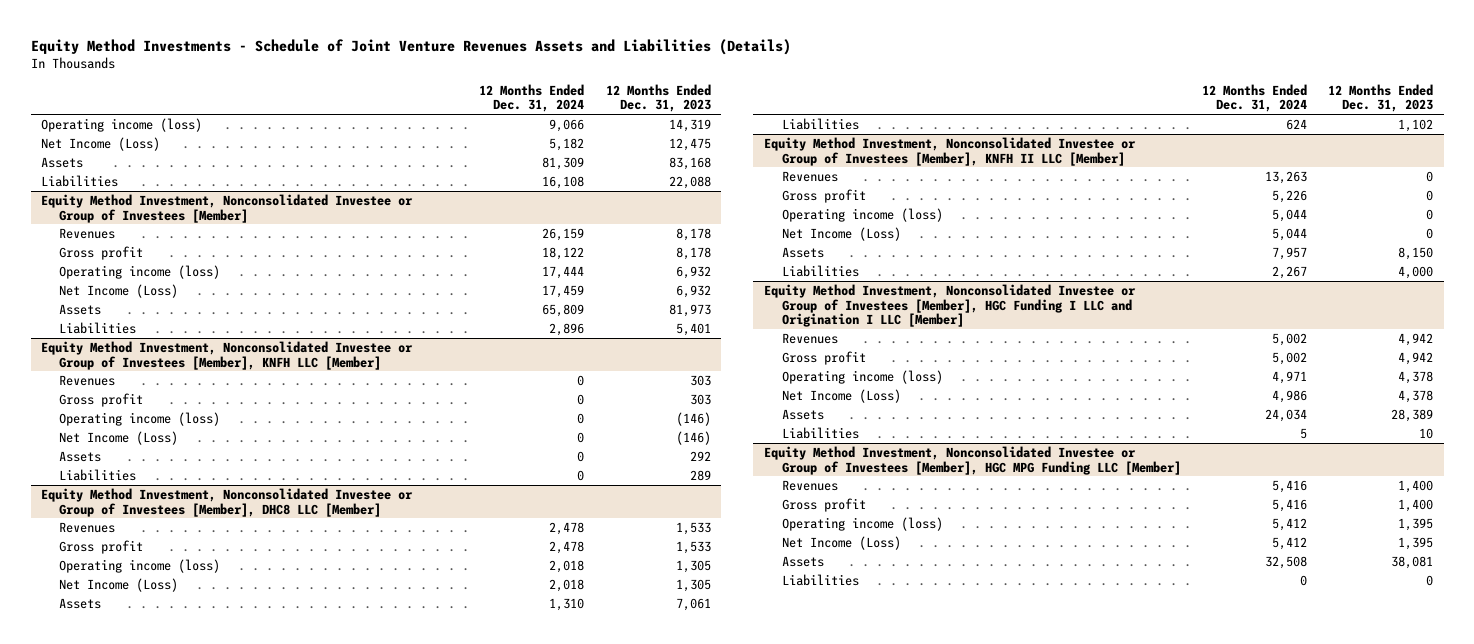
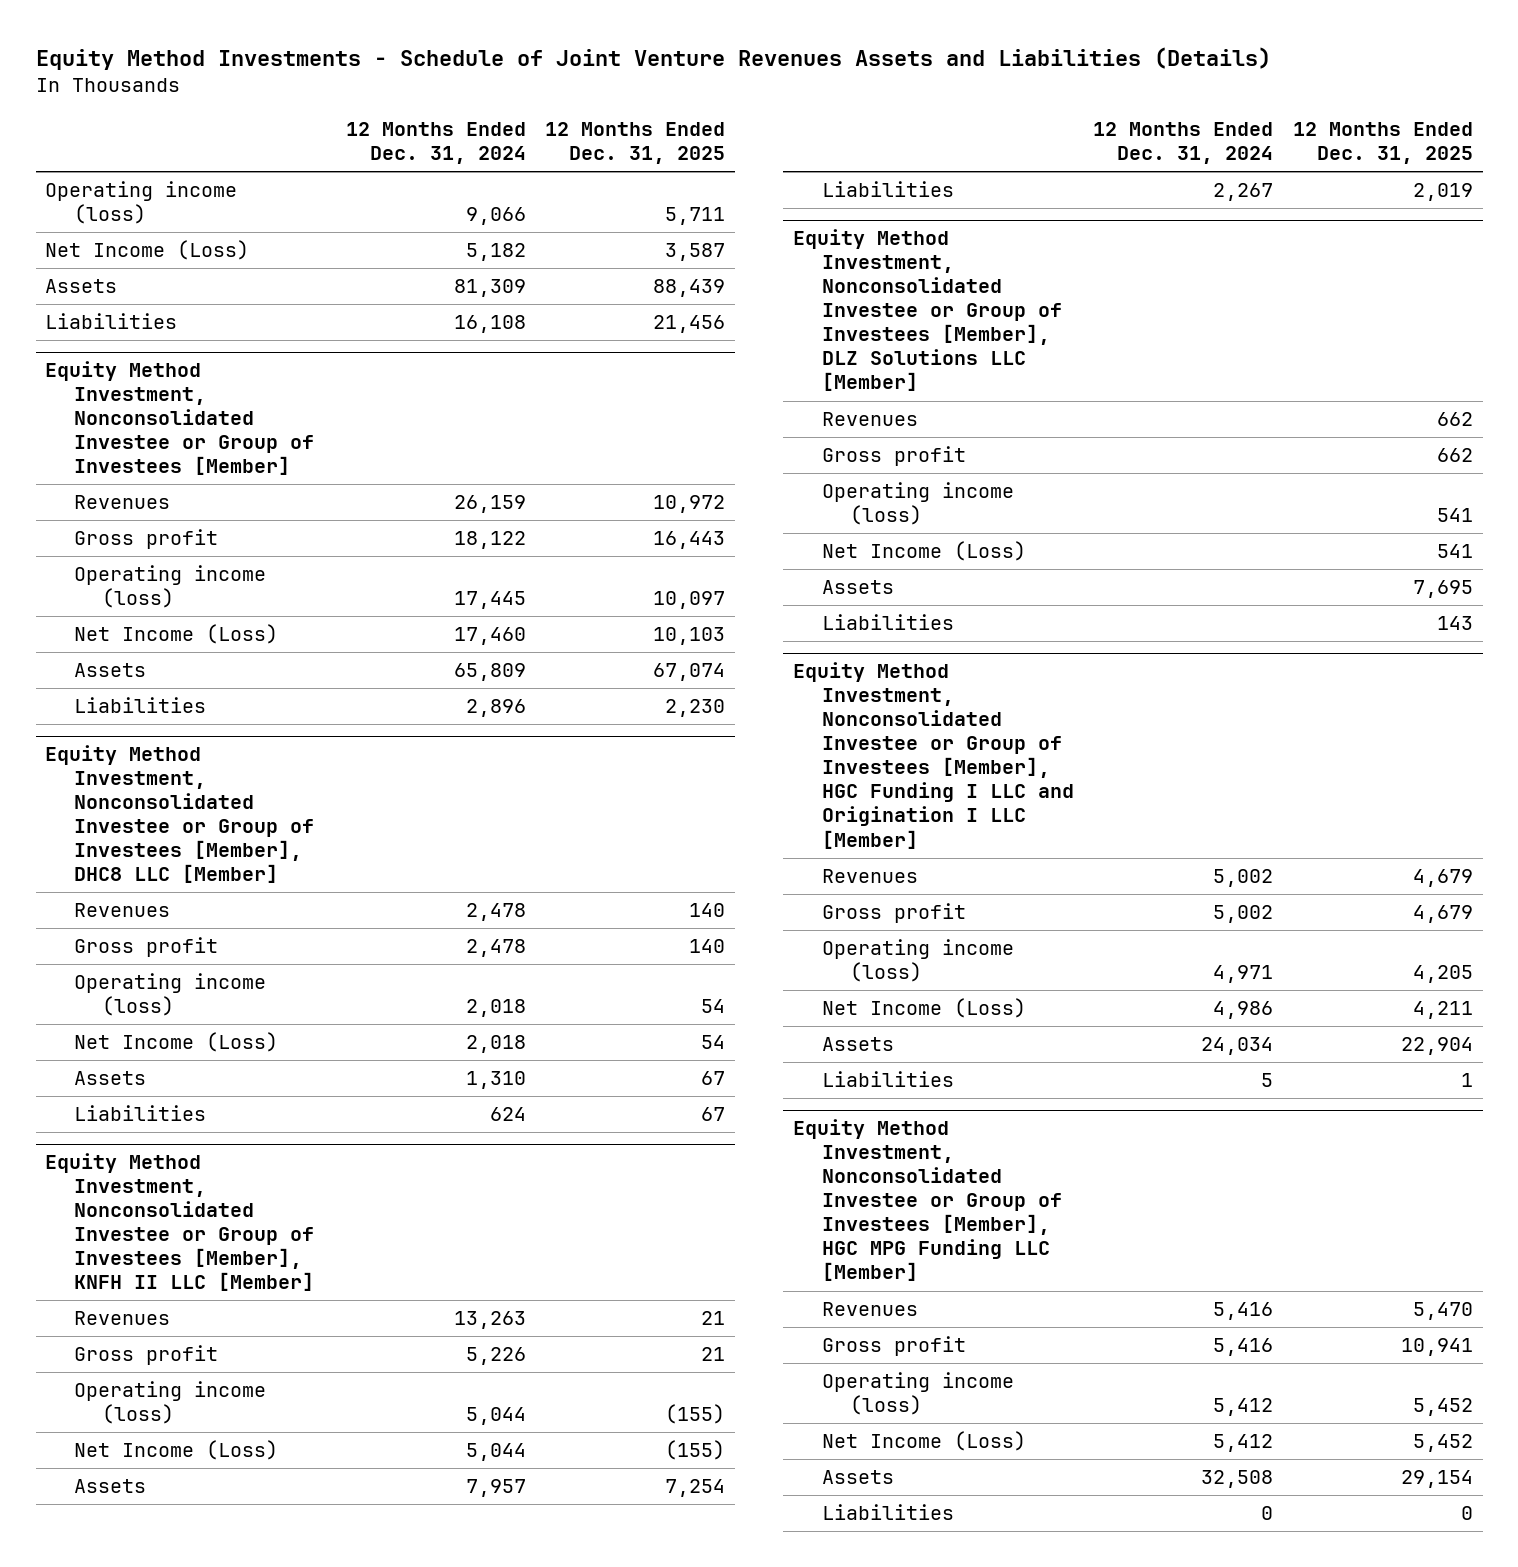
[605,83,711,113] 12 Months Ended Dec. 31, 2023 -> none
none -> [545,122,726,165] 12 Months Ended Dec. 31, 2025
[542,265,585,279] 17,444 -> [453,591,526,610] 17,445
[542,284,585,298] 17,459 -> [453,627,526,646] 17,460
[41,340,414,370] Equity Method Investment, Nonconsolidated Investee or Group of Investees [Member], KNFH LLC [Member] -> none
[59,374,116,386] Revenues -> none
[59,392,144,407] Gross profit -> none
[59,411,221,426] Operating income (loss) -> none
[59,430,179,445] Net Income (Loss) -> none
[59,450,102,462] Assets -> none
[59,468,137,481] Liabilities -> none
none -> [793,229,1062,392] Equity Method Investment, Nonconsolidated Investee or Group of Investees [Member], DLZ Solutions LLC [Member]
none -> [821,412,918,427] Revenues
none -> [821,446,966,467] Gross profit
none -> [821,482,1014,526] Operating income (loss)
none -> [821,541,1026,562] Net Income (Loss)
none -> [821,580,894,595] Assets
none -> [821,614,954,631] Liabilities

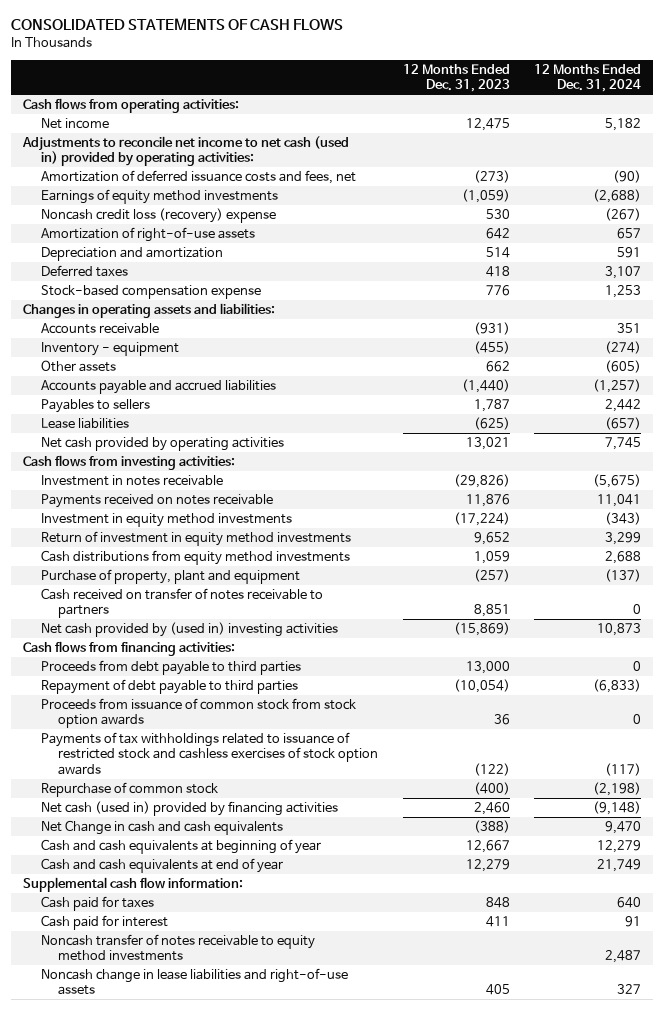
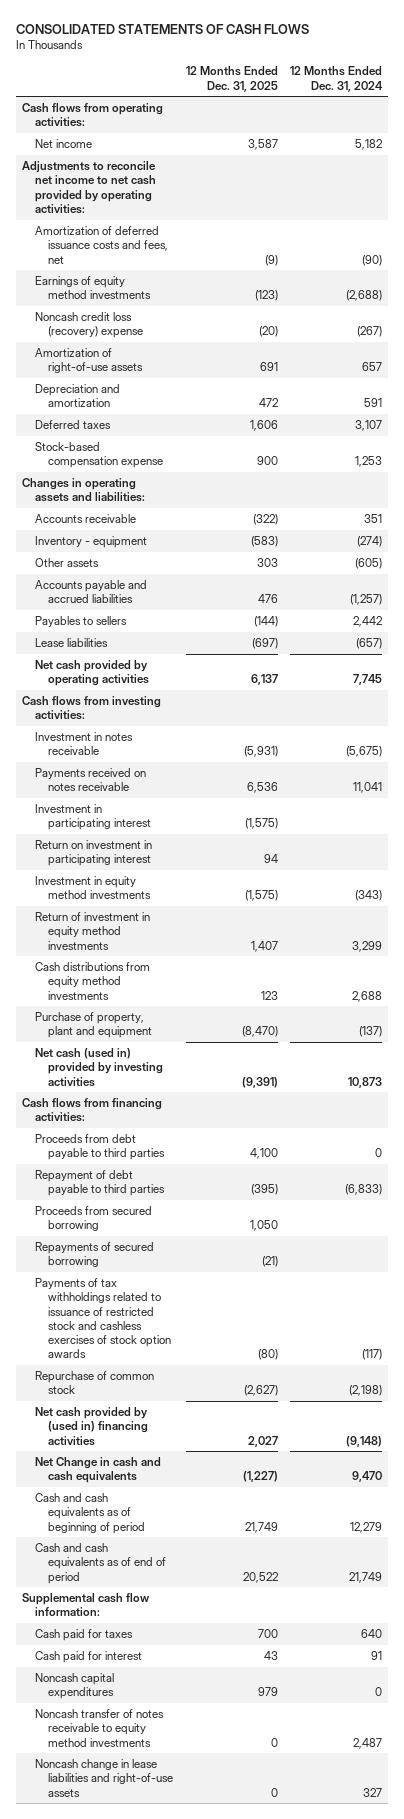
[402,63,510,93] 12 Months Ended Dec. 31, 2023 -> none
none -> [185,66,278,92] 12 Months Ended Dec. 31, 2025
[21,136,349,167] Adjustments to reconcile net income to net cash (used in) provided by operating activities: -> [22,161,157,214] Adjustments to reconcile net income to net cash provided by operating activities:
none -> [35,804,152,831] Investment in participating interest
none -> [35,840,153,867] Return on investment in participating interest
[40,588,323,619] Cash received on transfer of notes receivable to partners -> none
[40,622,338,638] Net cash provided by (used in) investing activities -> [35,1048,164,1087] Net cash (used in) provided by investing activities
[40,698,356,729] Proceeds from issuance of common stock from stock option awards -> none
none -> [35,1206,153,1232] Proceeds from secured borrowing
none -> [35,1242,155,1268] Repayments of secured borrowing
[40,801,338,817] Net cash (used in) provided by financing activities -> [35,1407,149,1446] Net cash provided by (used in) financing activities
[40,839,321,855] Cash and cash equivalents at beginning of year -> [35,1493,146,1534] Cash and cash equivalents as of beginning of period
[40,858,283,874] Cash and cash equivalents at end of year -> [35,1543,167,1584] Cash and cash equivalents as of end of period
none -> [35,1673,115,1700] Noncash capital expenditures

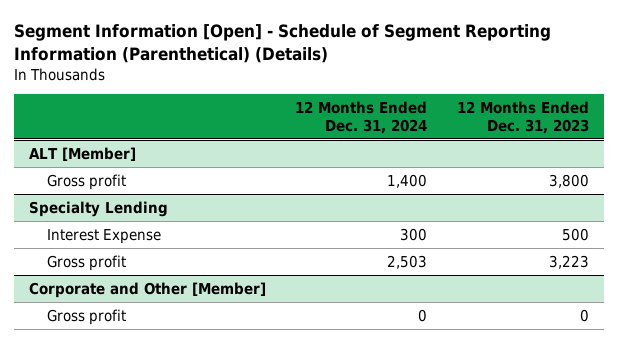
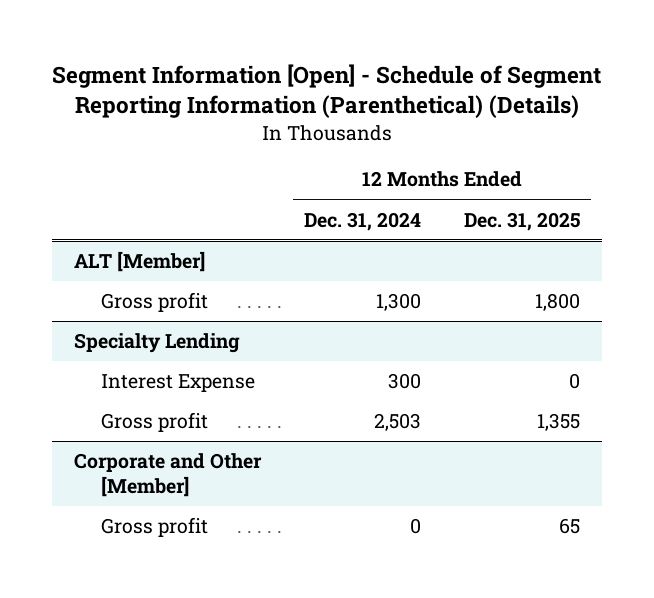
[456,100,589,134] 12 Months Ended Dec. 31, 2023 -> none
none -> [464,211,581,231] Dec. 31, 2025
[387,173,428,188] 1,400 -> [375,293,421,312] 1,300

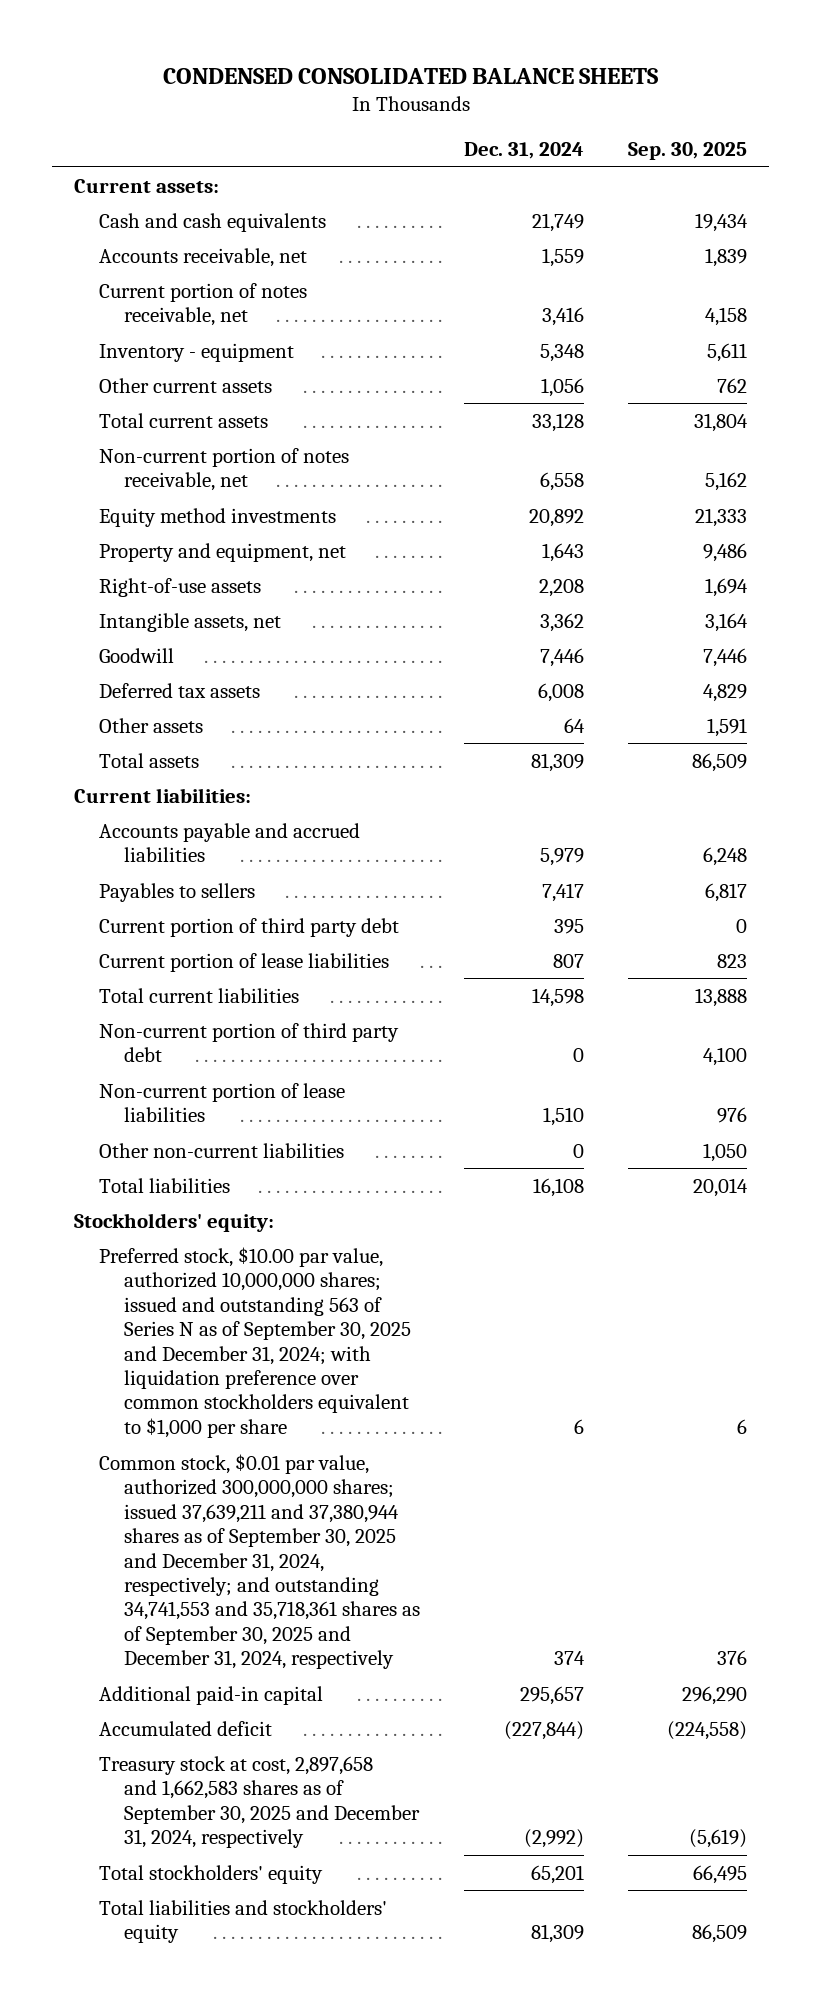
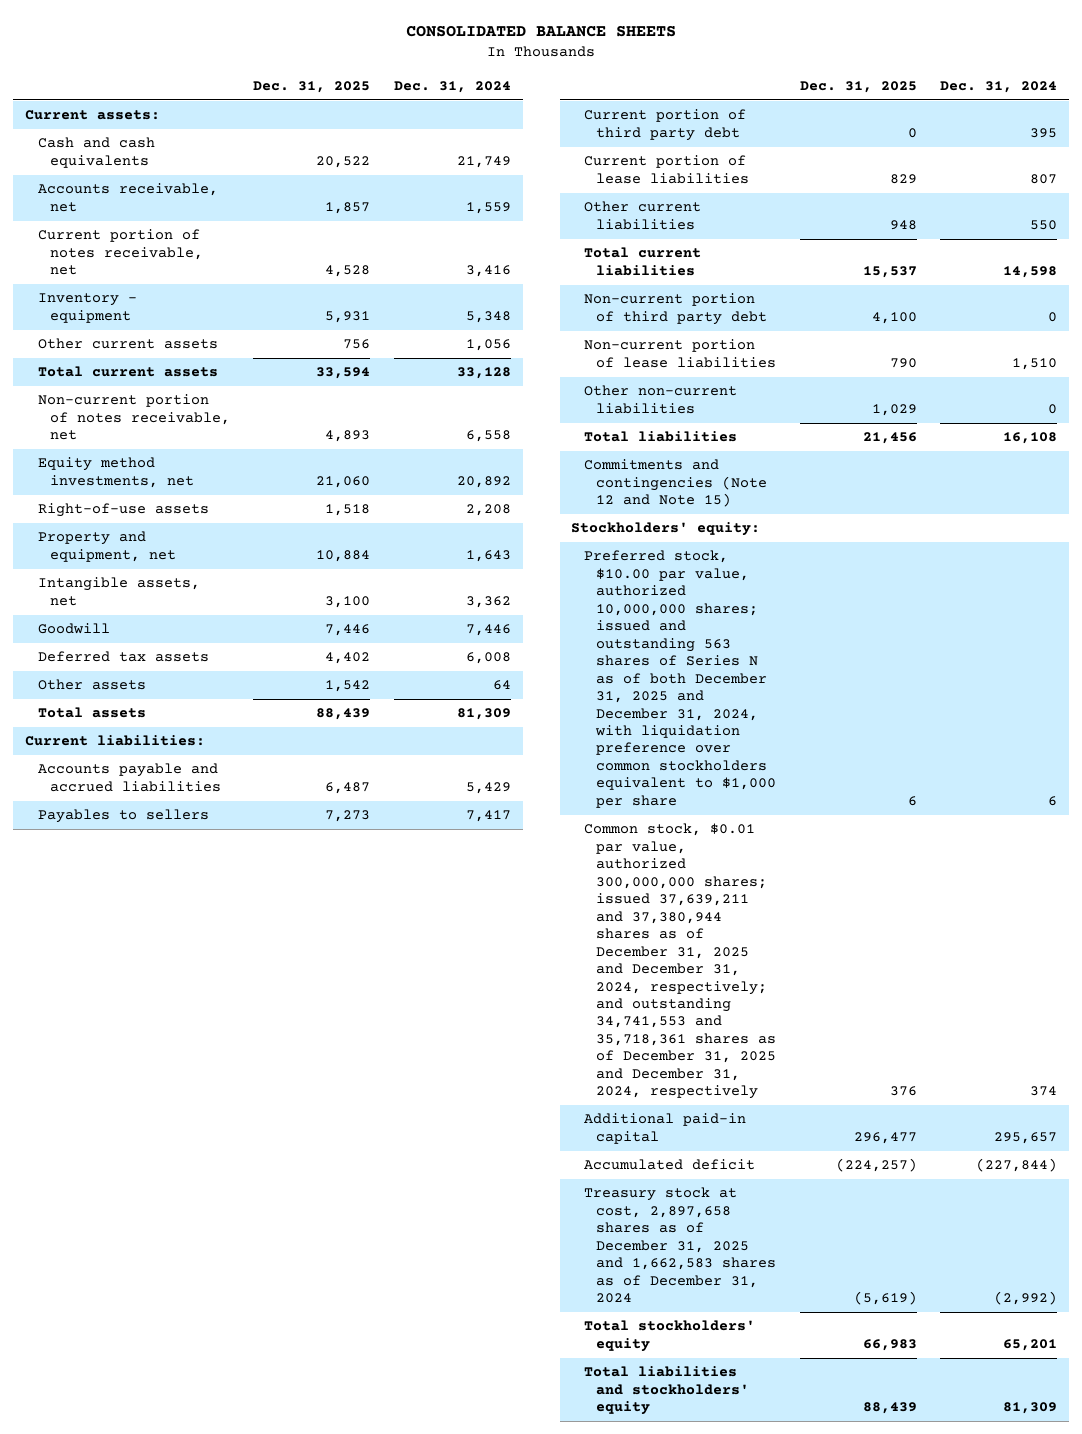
[162,67,658,84] CONDENSED CONSOLIDATED BALANCE SHEETS -> [406,25,677,38] CONSOLIDATED BALANCE SHEETS
[628,142,748,161] Sep. 30, 2025 -> none
none -> [253,80,371,93] Dec. 31, 2025
[99,507,337,527] Equity method investments -> [37,457,194,488] Equity method investments, net
[99,542,347,562] Property and equipment, net -> [37,531,176,562] Property and equipment, net
[540,848,585,867] 5,979 -> [465,781,511,794] 5,429
none -> [583,201,701,230] Other current liabilities
none -> [583,459,768,508] Commitments and contingencies (Note 12 and Note 15)
[99,1246,412,1438] Preferred stock, $10.00 par value, authorized 10,000,000 shares; issued and outstanding 563 of Series N as of September 30, 2025 and December 31, 2024; with liquidation preference over common stockholders equivalent to $1,000 per share -> [583,550,777,808] Preferred stock, $10.00 par value, authorized 10,000,000 shares; issued and outstanding 563 shares of Series N as of both December 31, 2025 and December 31, 2024, with liquidation preference over common stockholders equivalent to $1,000 per share
[99,1453,421,1670] Common stock, $0.01 par value, authorized 300,000,000 shares; issued 37,639,211 and 37,380,944 shares as of September 30, 2025 and December 31, 2024, respectively; and outstanding 34,741,553 and 35,718,361 shares as of September 30, 2025 and December 31, 2024, respectively -> [583,823,777,1100] Common stock, $0.01 par value, authorized 300,000,000 shares; issued 37,639,211 and 37,380,944 shares as of December 31, 2025 and December 31, 2024, respectively; and outstanding 34,741,553 and 35,718,361 shares as of December 31, 2025 and December 31, 2024, respectively
[99,1755,421,1849] Treasury stock at cost, 2,897,658 and 1,662,583 shares as of September 30, 2025 and December 31, 2024, respectively -> [583,1187,777,1304] Treasury stock at cost, 2,897,658 shares as of December 31, 2025 and 1,662,583 shares as of December 31, 2024

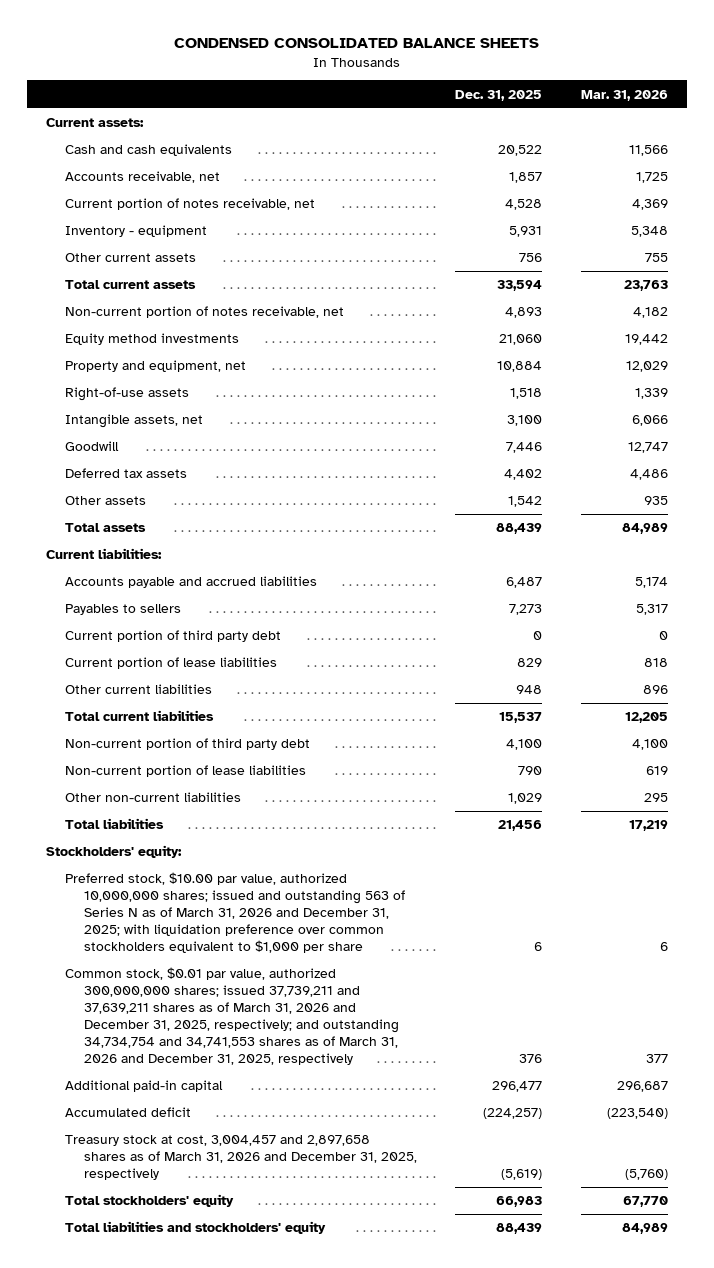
[406,25,677,38] CONSOLIDATED BALANCE SHEETS -> [173,37,539,48] CONDENSED CONSOLIDATED BALANCE SHEETS
[393,80,511,93] Dec. 31, 2024 -> none
none -> [580,89,668,101] Mar. 31, 2026
[37,457,194,488] Equity method investments, net -> [64,333,239,346] Equity method investments
[37,503,209,518] Right-of-use assets -> [64,387,189,402] Right-of-use assets
[583,459,768,508] Commitments and contingencies (Note 12 and Note 15) -> none
[583,550,777,808] Preferred stock, $10.00 par value, authorized 10,000,000 shares; issued and outstanding 563 shares of Series N as of both December 31, 2025 and December 31, 2024, with liquidation preference over common stockholders equivalent to $1,000 per share -> [64,872,405,954] Preferred stock, $10.00 par value, authorized 10,000,000 shares; issued and outstanding 563 of Series N as of March 31, 2026 and December 31, 2025; with liquidation preference over common stockholders equivalent to $1,000 per share
[583,823,777,1100] Common stock, $0.01 par value, authorized 300,000,000 shares; issued 37,639,211 and 37,380,944 shares as of December 31, 2025 and December 31, 2024, respectively; and outstanding 34,741,553 and 35,718,361 shares as of December 31, 2025 and December 31, 2024, respectively -> [64,967,399,1065] Common stock, $0.01 par value, authorized 300,000,000 shares; issued 37,739,211 and 37,639,211 shares as of March 31, 2026 and December 31, 2025, respectively; and outstanding 34,734,754 and 34,741,553 shares as of March 31, 2026 and December 31, 2025, respectively
[583,1187,777,1304] Treasury stock at cost, 2,897,658 shares as of December 31, 2025 and 1,662,583 shares as of December 31, 2024 -> [64,1135,417,1181] Treasury stock at cost, 3,004,457 and 2,897,658 shares as of March 31, 2026 and December 31, 2025, respectively

